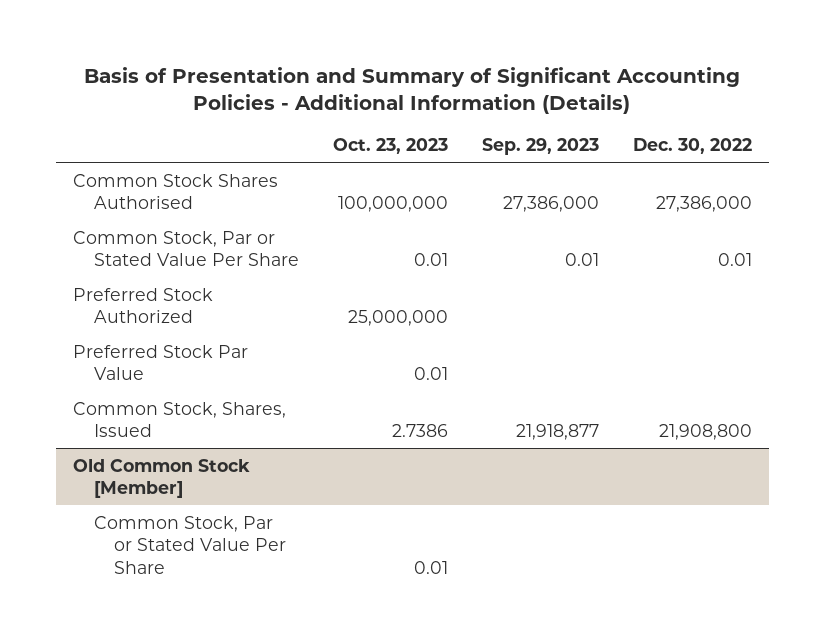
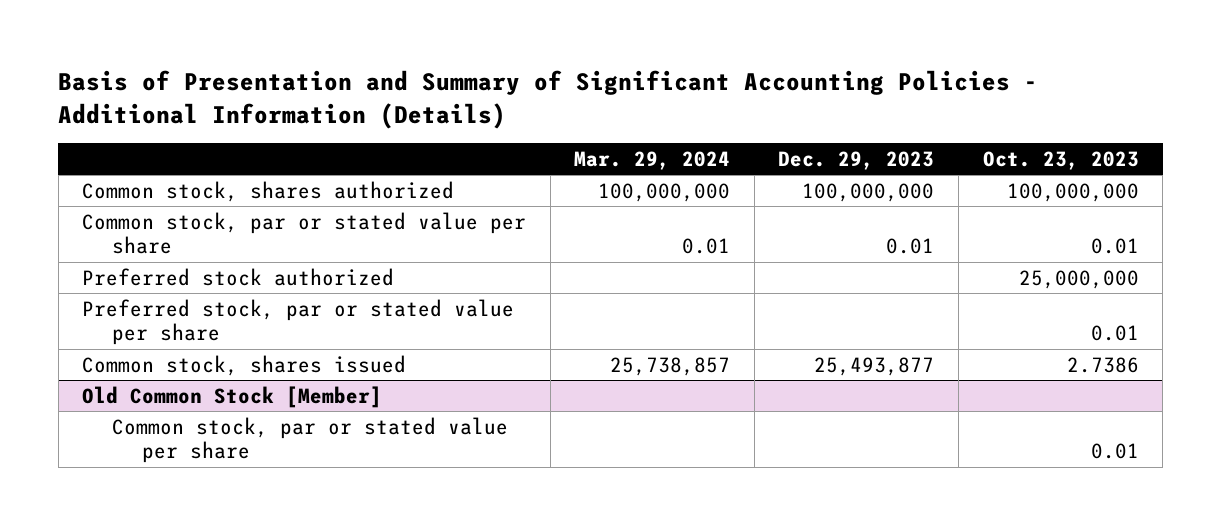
[481,137,599,155] Sep. 29, 2023 -> none
[632,137,752,154] Dec. 30, 2022 -> none
none -> [574,151,731,171] Mar. 29, 2024
none -> [778,151,935,171] Dec. 29, 2023
[73,173,279,210] Common Stock Shares Authorised -> [82,180,455,202] Common stock, shares authorized
[73,230,299,267] Common Stock, Par or Stated Value Per Share -> [82,211,527,255] Common stock, par or stated value per share
[73,287,214,324] Preferred Stock Authorized -> [82,267,395,286] Preferred stock authorized
[73,344,249,381] Preferred Stock Par Value -> [82,298,515,346] Preferred stock, par or stated value per share
[73,401,287,438] Common Stock, Shares, Issued -> [82,354,407,376] Common stock, shares issued
[93,515,287,574] Common Stock, Par or Stated Value Per Share -> [112,416,509,464] Common stock, par or stated value per share

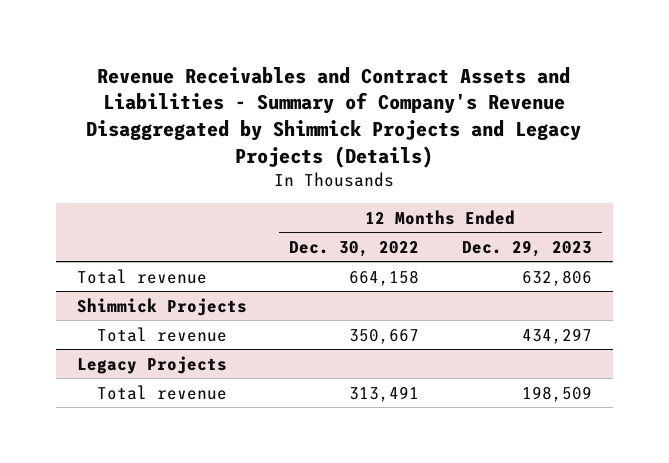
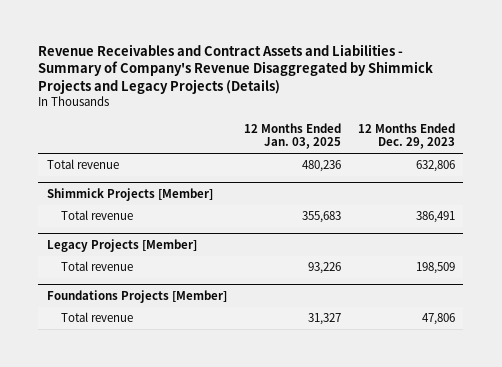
[289,240,420,257] Dec. 30, 2022 -> none
none -> [243,122,341,150] 12 Months Ended Jan. 03, 2025
[77,297,248,316] Shimmick Projects -> [46,188,213,202] Shimmick Projects [Member]
[521,327,592,344] 434,297 -> [415,211,455,224] 386,491
[77,355,228,374] Legacy Projects -> [46,239,197,253] Legacy Projects [Member]
none -> [46,290,227,304] Foundations Projects [Member]
none -> [60,312,133,323] Total revenue

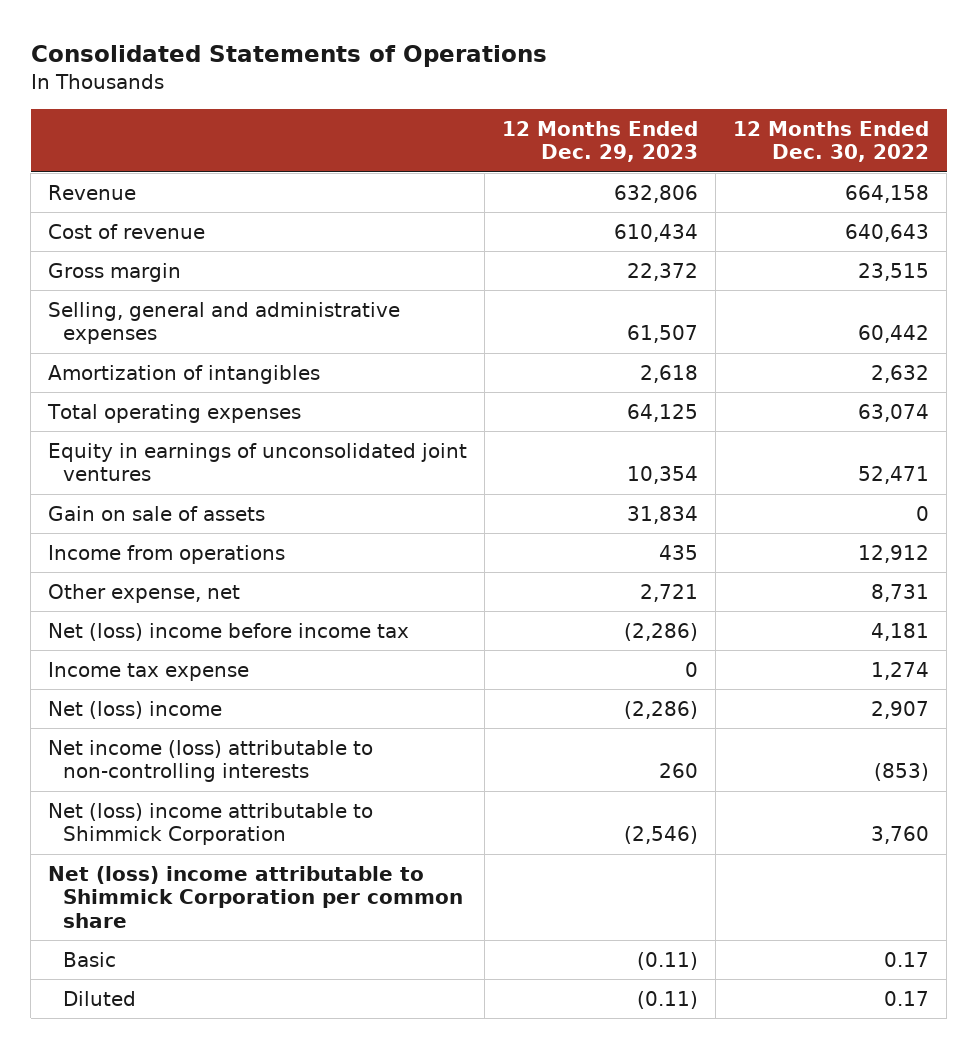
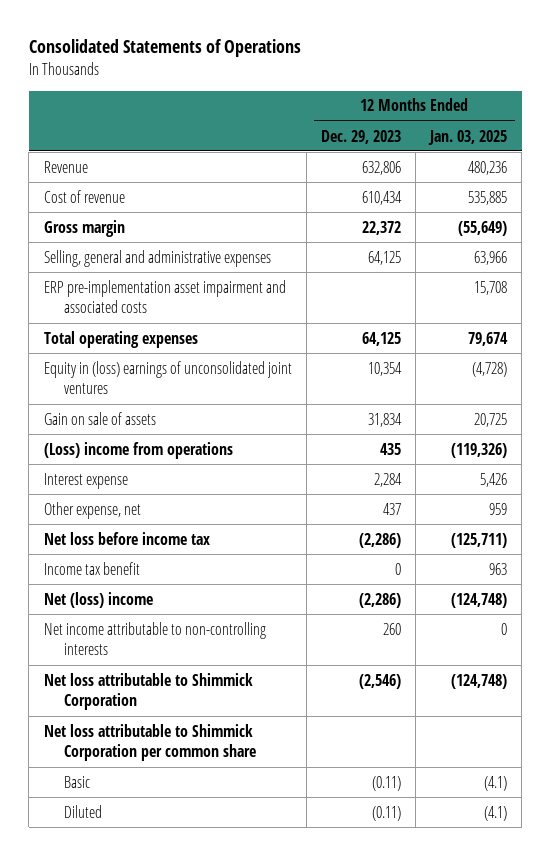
[733,120,930,163] 12 Months Ended Dec. 30, 2022 -> none
none -> [428,129,508,145] Jan. 03, 2025
[48,364,321,384] Amortization of intangibles -> none
[627,325,699,344] 61,507 -> [367,250,401,265] 64,125
none -> [43,279,286,314] ERP pre-implementation asset impairment and associated costs
[48,442,468,482] Equity in earnings of unconsolidated joint ventures -> [43,360,292,395] Equity in (loss) earnings of unconsolidated joint ventures
[48,544,286,564] Income from operations -> [43,441,233,459] (Loss) income from operations
none -> [43,472,128,489] Interest expense
[640,583,699,602] 2,721 -> [382,502,401,515] 437
[48,622,410,641] Net (loss) income before income tax -> [43,531,210,545] Net loss before income tax
[48,661,250,681] Income tax expense -> [43,561,140,575] Income tax benefit
[48,739,374,783] Net income (loss) attributable to non-controlling interests -> [43,621,266,656] Net income attributable to non-controlling interests
[48,802,374,846] Net (loss) income attributable to Shimmick Corporation -> [43,672,253,711] Net loss attributable to Shimmick Corporation
[48,865,464,928] Net (loss) income attributable to Shimmick Corporation per common share -> [43,723,256,762] Net loss attributable to Shimmick Corporation per common share

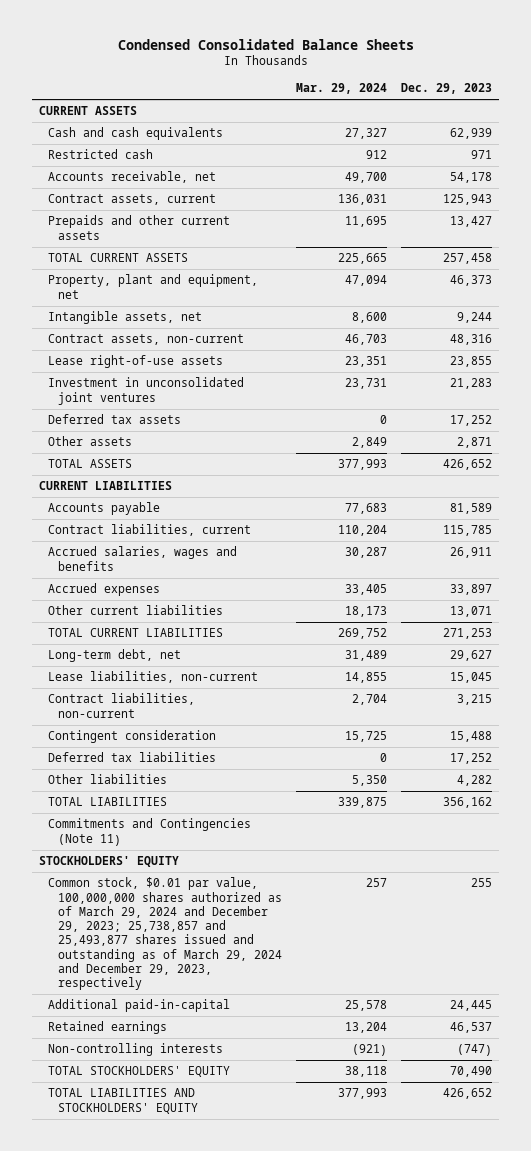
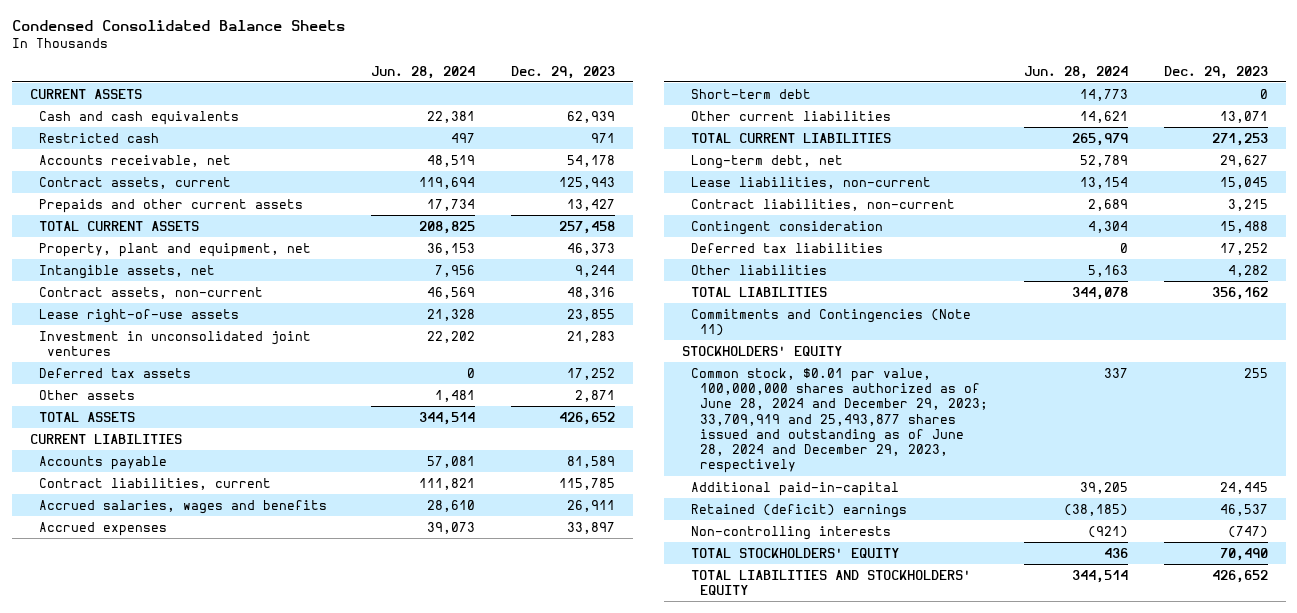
[296,83,388,95] Mar. 29, 2024 -> none
none -> [371,65,476,79] Jun. 28, 2024
none -> [690,88,811,99] Short-term debt
[48,877,282,991] Common stock, $0.01 par value, 100,000,000 shares authorized as of March 29, 2024 and December 29, 2023; 25,738,857 and 25,493,877 shares issued and outstanding as of March 29, 2024 and December 29, 2023, respectively -> [690,367,988,474] Common stock, $0.01 par value, 100,000,000 shares authorized as of June 28, 2024 and December 29, 2023; 33,709,919 and 25,493,877 shares issued and outstanding as of June 28, 2024 and December 29, 2023, respectively
[48,1021,168,1035] Retained earnings -> [690,503,907,518] Retained (deficit) earnings

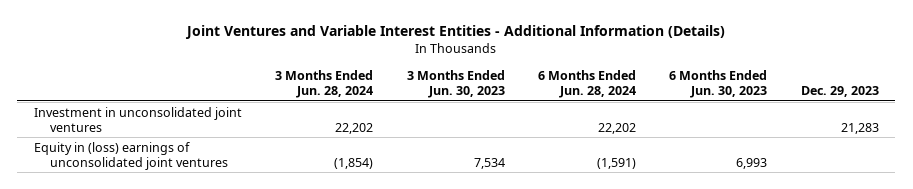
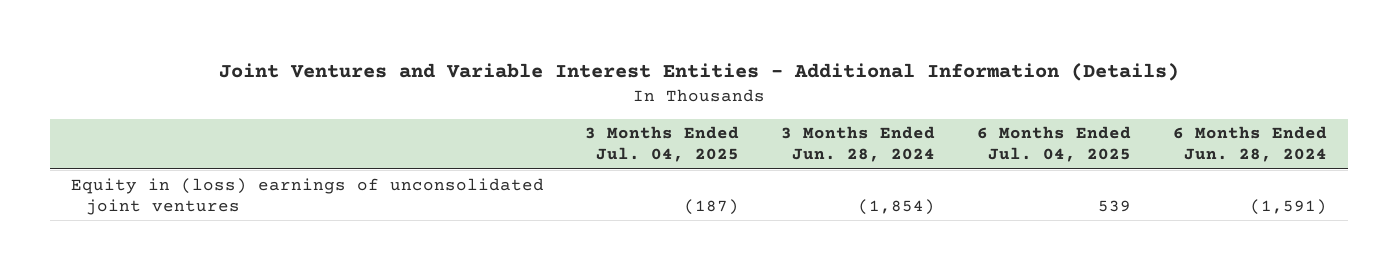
[406,70,505,98] 3 Months Ended Jun. 30, 2023 -> none
[669,70,768,98] 6 Months Ended Jun. 30, 2023 -> none
[800,85,879,97] Dec. 29, 2023 -> none
none -> [585,126,740,163] 3 Months Ended Jul. 04, 2025
none -> [977,126,1132,163] 6 Months Ended Jul. 04, 2025
[33,106,242,132] Investment in unconsolidated joint ventures -> none

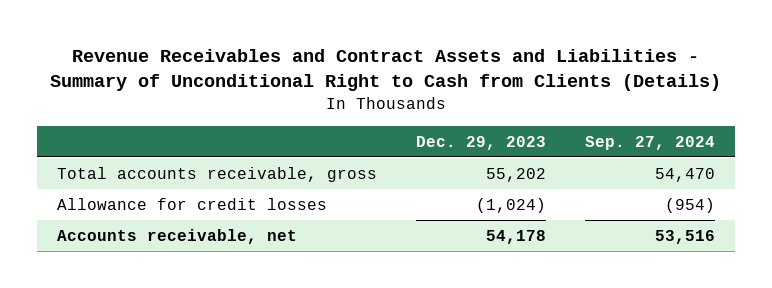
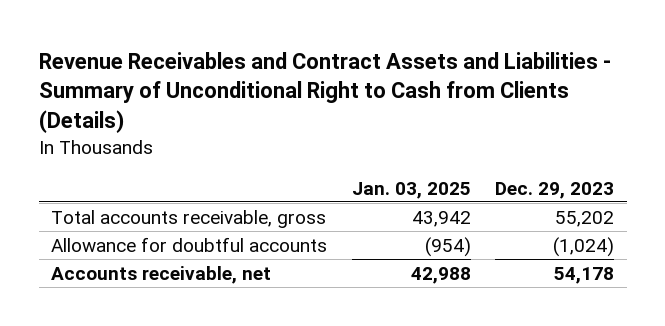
[585,135,716,150] Sep. 27, 2024 -> none
none -> [351,181,471,199] Jan. 03, 2025
[56,197,327,210] Allowance for credit losses -> [51,237,328,253] Allowance for doubtful accounts

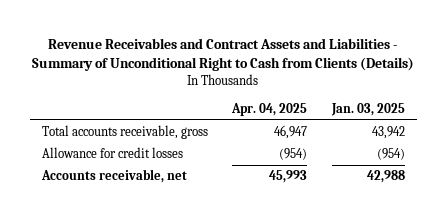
[495,181,615,199] Dec. 29, 2023 -> none
none -> [231,102,308,116] Apr. 04, 2025
[51,237,328,253] Allowance for doubtful accounts -> [41,147,183,159] Allowance for credit losses

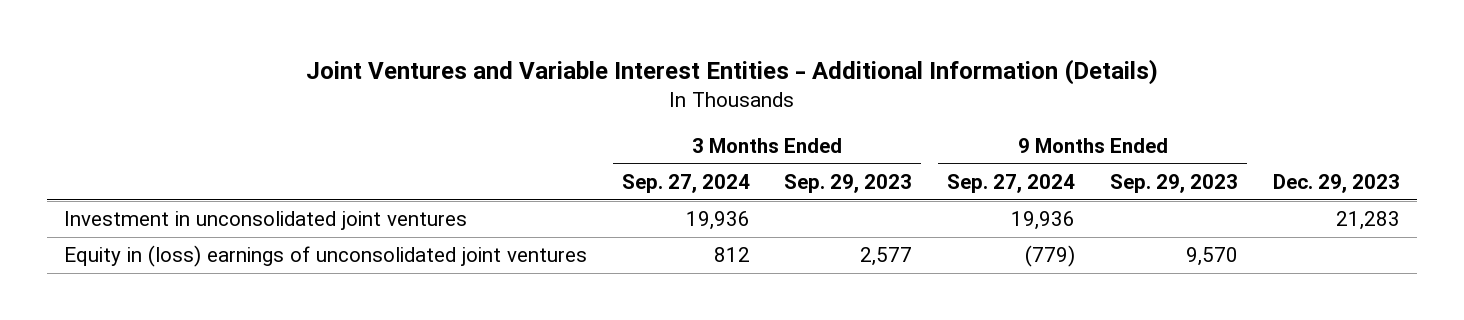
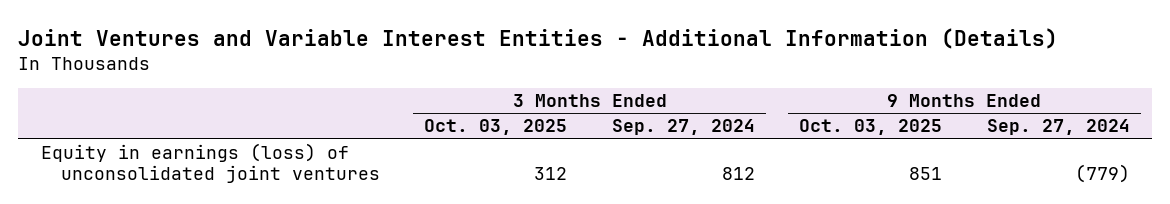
[784,174,913,194] Sep. 29, 2023 -> none
[1109,174,1238,194] Sep. 29, 2023 -> none
[1272,174,1400,194] Dec. 29, 2023 -> none
none -> [424,119,568,136] Oct. 03, 2025
none -> [799,119,943,136] Oct. 03, 2025
[64,211,468,231] Investment in unconsolidated joint ventures -> none
[64,245,588,268] Equity in (loss) earnings of unconsolidated joint ventures -> [40,143,380,183] Equity in earnings (loss) of unconsolidated joint ventures

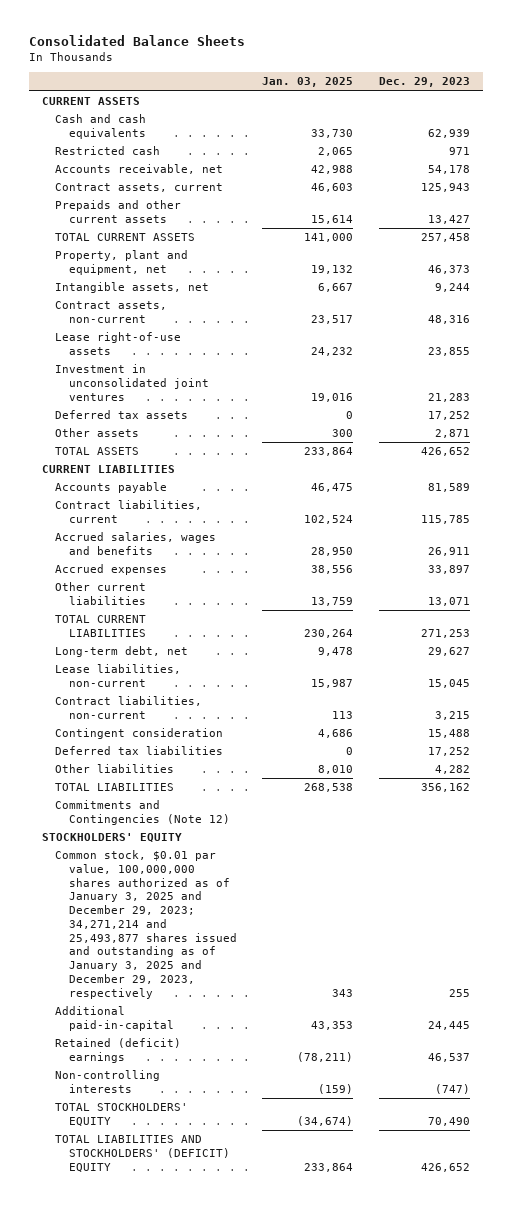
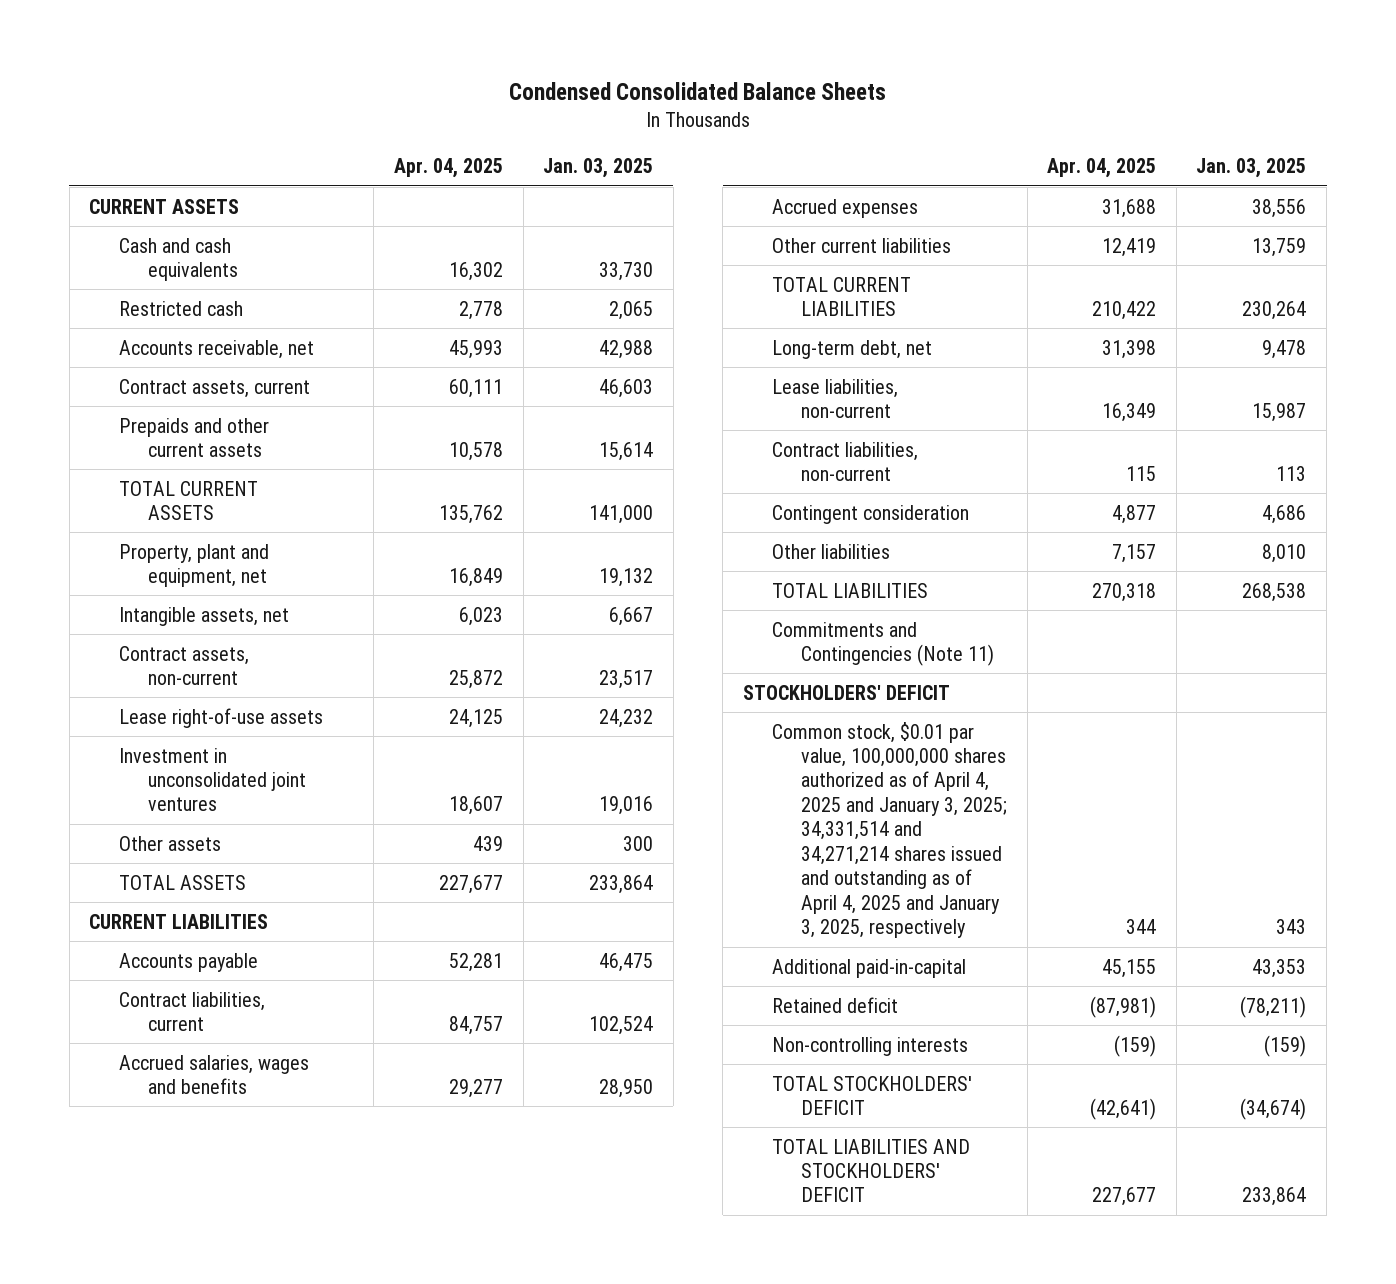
[28,35,245,47] Consolidated Balance Sheets -> [508,82,886,101] Condensed Consolidated Balance Sheets
[378,77,470,88] Dec. 29, 2023 -> none
none -> [393,158,503,179] Apr. 04, 2025
[55,410,189,420] Deferred tax assets -> none
[55,746,224,756] Deferred tax liabilities -> none
[55,800,230,825] Commitments and Contingencies (Note 12) -> [772,621,995,667] Commitments and Contingencies (Note 11)
[41,833,182,843] STOCKHOLDERS' EQUITY -> [742,684,950,700] STOCKHOLDERS' DEFICIT
[55,850,237,999] Common stock, $0.01 par value, 100,000,000 shares authorized as of January 3, 2025 and December 29, 2023; 34,271,214 and 25,493,877 shares issued and outstanding as of January 3, 2025 and December 29, 2023, respectively -> [772,721,1008,939] Common stock, $0.01 par value, 100,000,000 shares authorized as of April 4, 2025 and January 3, 2025; 34,331,514 and 34,271,214 shares issued and outstanding as of April 4, 2025 and January 3, 2025, respectively
[55,1038,182,1063] Retained (deficit) earnings -> [772,996,899,1013] Retained deficit
[55,1103,189,1126] TOTAL STOCKHOLDERS' EQUITY -> [772,1075,973,1116] TOTAL STOCKHOLDERS' DEFICIT
[55,1135,230,1172] TOTAL LIABILITIES AND STOCKHOLDERS' (DEFICIT) EQUITY -> [772,1138,971,1203] TOTAL LIABILITIES AND STOCKHOLDERS' DEFICIT

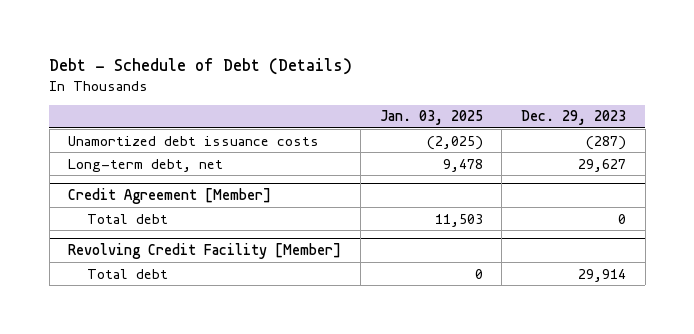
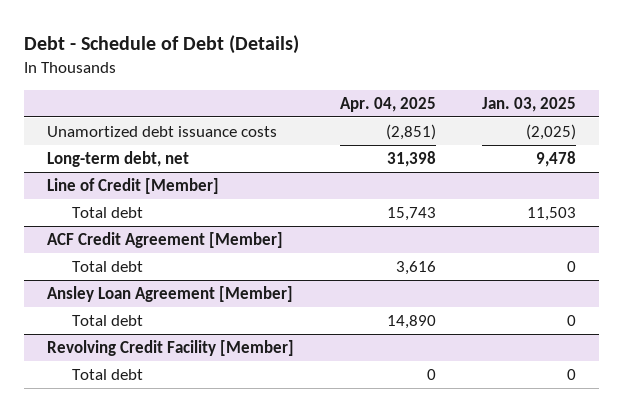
[520,110,626,126] Dec. 29, 2023 -> none
none -> [339,96,436,112] Apr. 04, 2025
[68,187,272,204] Credit Agreement [Member] -> [46,178,219,195] Line of Credit [Member]
none -> [46,232,283,249] ACF Credit Agreement [Member]
none -> [72,261,144,273] Total debt
none -> [46,286,293,303] Ansley Loan Agreement [Member]
none -> [72,315,144,327] Total debt

